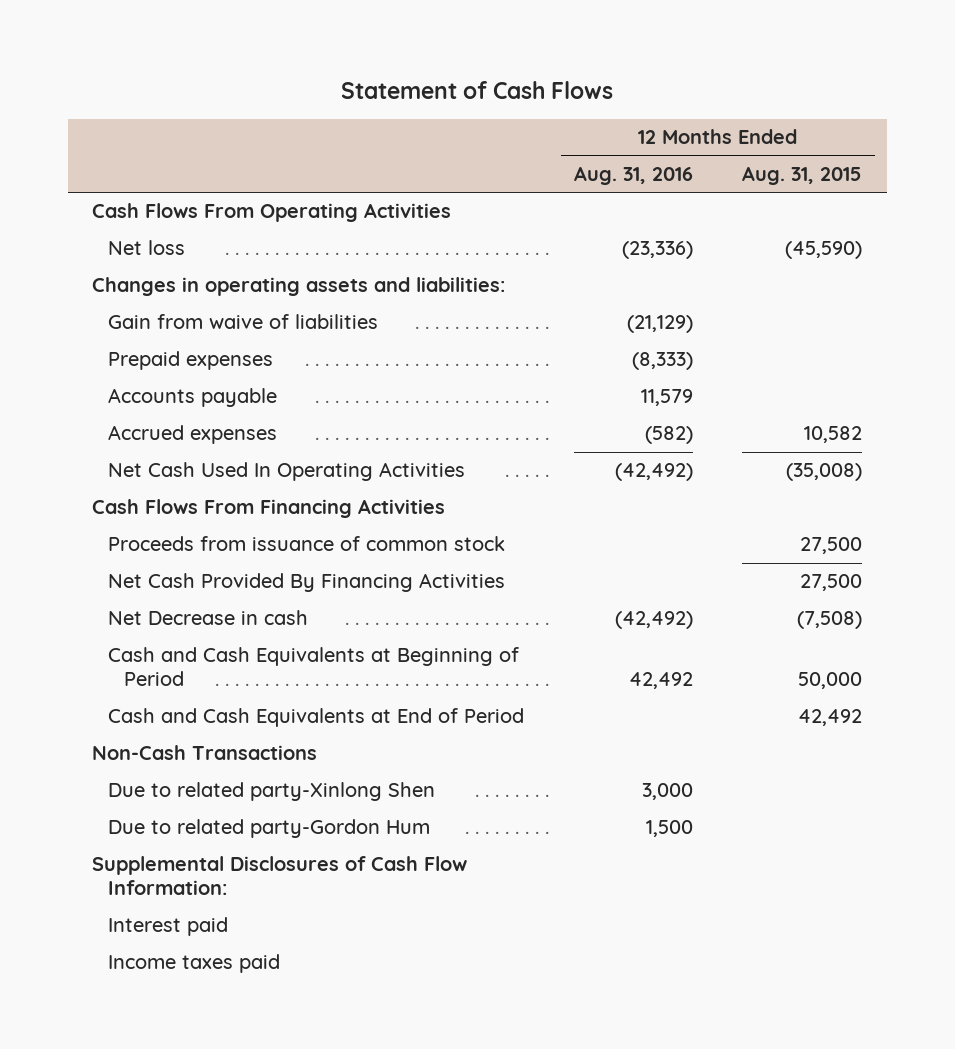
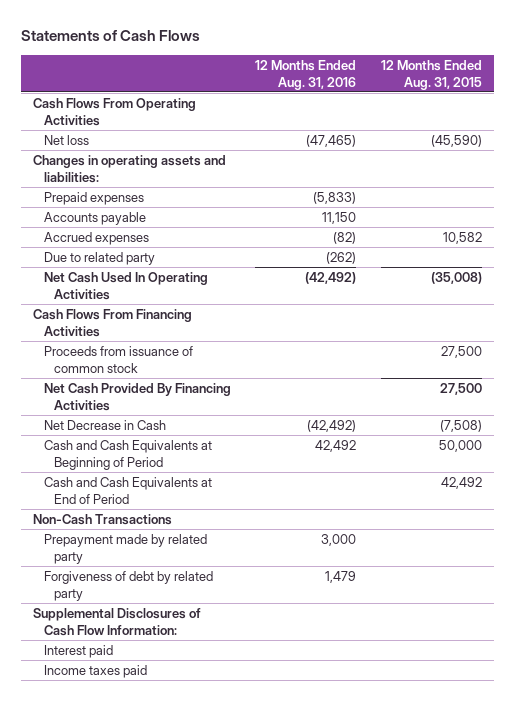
[341,80,614,99] Statement of Cash Flows -> [20,30,200,42] Statements of Cash Flows
[621,241,693,260] (23,336) -> [306,135,357,148] (47,465)
[108,314,379,330] Gain from waive of liabilities -> none
[631,352,693,371] (8,333) -> [313,192,357,205] (5,833)
[640,389,693,407] 11,579 -> [322,212,357,225] 11,150
[644,426,693,445] (582) -> [333,232,357,245] (82)
none -> [43,252,155,266] Due to related party
[108,610,309,626] Net Decrease in cash -> [43,420,166,431] Net Decrease in Cash
[108,782,436,802] Due to related party-Xinlong Shen -> none
[108,819,431,839] Due to related party-Gordon Hum -> none
none -> [43,534,207,564] Prepayment made by related party
none -> [43,571,213,601] Forgiveness of debt by related party

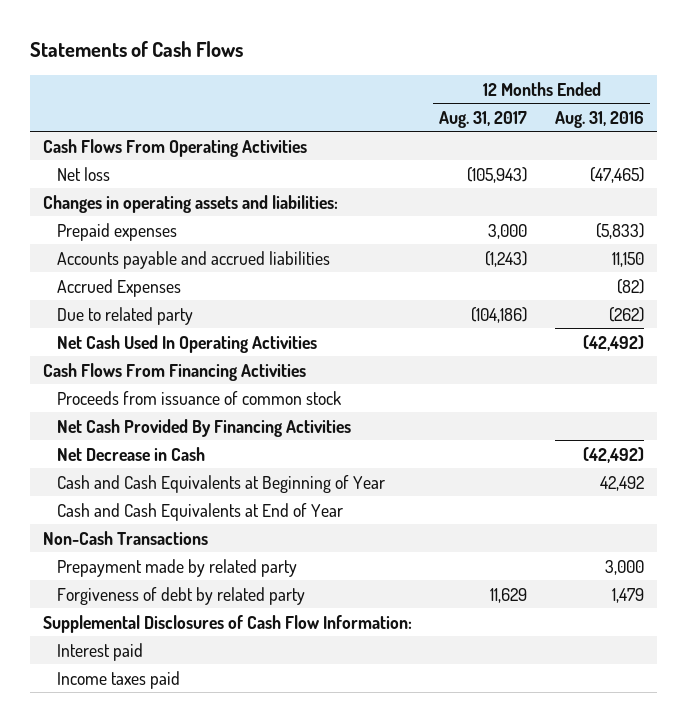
[381,59,483,90] 12 Months Ended Aug. 31, 2015 -> none
none -> [439,110,528,128] Aug. 31, 2017
[43,212,146,226] Accounts payable -> [56,250,330,269] Accounts payable and accrued liabilities
[43,232,149,246] Accrued expenses -> [56,278,181,297] Accrued Expenses
[43,440,212,470] Cash and Cash Equivalents at Beginning of Period -> [56,474,385,493] Cash and Cash Equivalents at Beginning of Year
[43,477,212,504] Cash and Cash Equivalents at End of Period -> [56,502,343,521] Cash and Cash Equivalents at End of Year

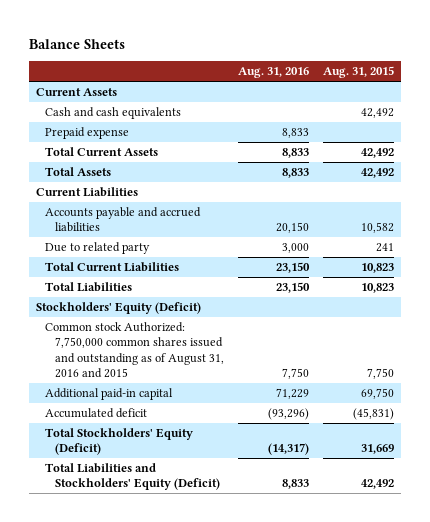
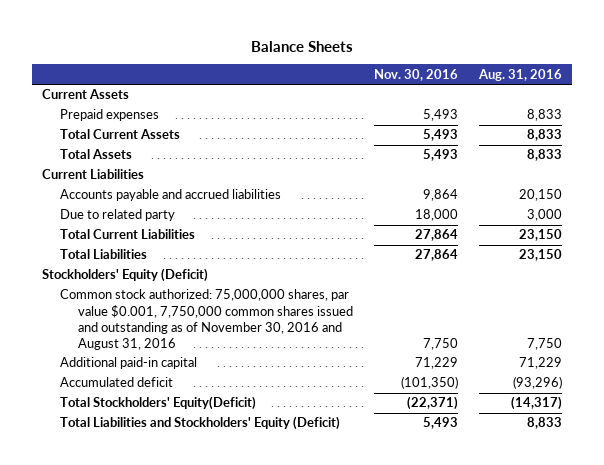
[323,66,395,79] Aug. 31, 2015 -> none
none -> [373,68,458,81] Nov. 30, 2016
[45,107,182,120] Cash and cash equivalents -> none
[45,127,130,140] Prepaid expense -> [60,109,160,122] Prepaid expenses
[45,322,224,379] Common stock Authorized: 7,750,000 common shares issued and outstanding as of August 31, 2016 and 2015 -> [60,289,354,350] Common stock authorized: 75,000,000 shares, par value $0.001, 7,750,000 common shares issued and outstanding as of November 30, 2016 and August 31, 2016
[45,428,194,456] Total Stockholders' Equity (Deficit) -> [60,396,257,411] Total Stockholders' Equity(Deficit)

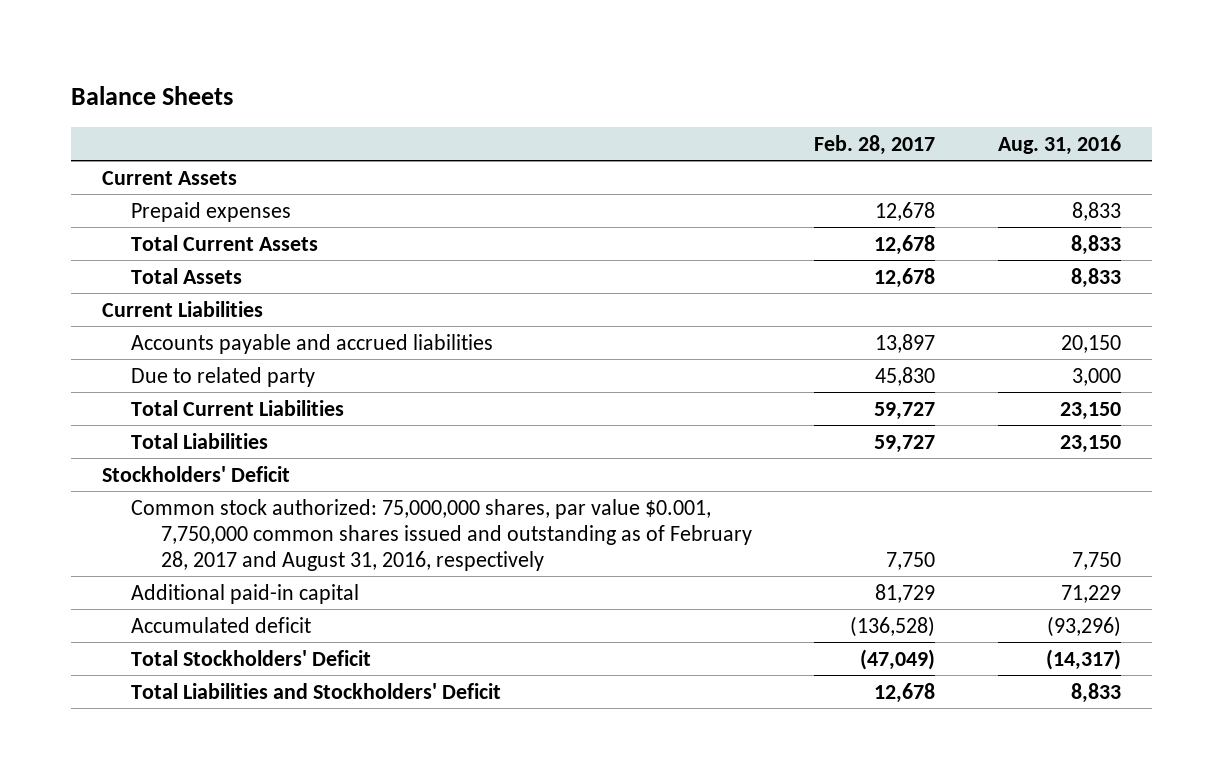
[373,68,458,81] Nov. 30, 2016 -> none
none -> [814,134,936,155] Feb. 28, 2017
[42,268,209,283] Stockholders' Equity (Deficit) -> [101,465,290,482] Stockholders' Deficit
[60,289,354,350] Common stock authorized: 75,000,000 shares, par value $0.001, 7,750,000 common shares issued and outstanding as of November 30, 2016 and August 31, 2016 -> [131,498,752,571] Common stock authorized: 75,000,000 shares, par value $0.001, 7,750,000 common shares issued and outstanding as of February 28, 2017 and August 31, 2016, respectively
[60,396,257,411] Total Stockholders' Equity(Deficit) -> [131,649,372,666] Total Stockholders' Deficit
[60,416,341,431] Total Liabilities and Stockholders' Equity (Deficit) -> [131,682,502,699] Total Liabilities and Stockholders' Deficit

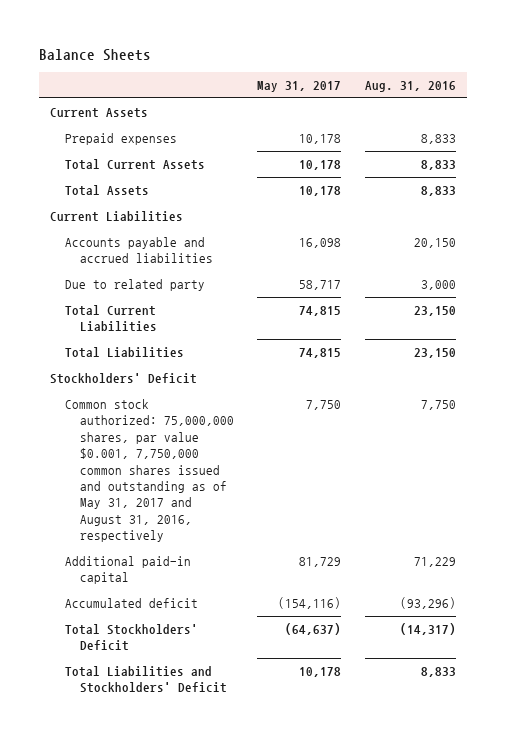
[814,134,936,155] Feb. 28, 2017 -> none
none -> [257,81,342,93] May 31, 2017
[131,498,752,571] Common stock authorized: 75,000,000 shares, par value $0.001, 7,750,000 common shares issued and outstanding as of February 28, 2017 and August 31, 2016, respectively -> [65,398,234,543] Common stock authorized: 75,000,000 shares, par value $0.001, 7,750,000 common shares issued and outstanding as of May 31, 2017 and August 31, 2016, respectively

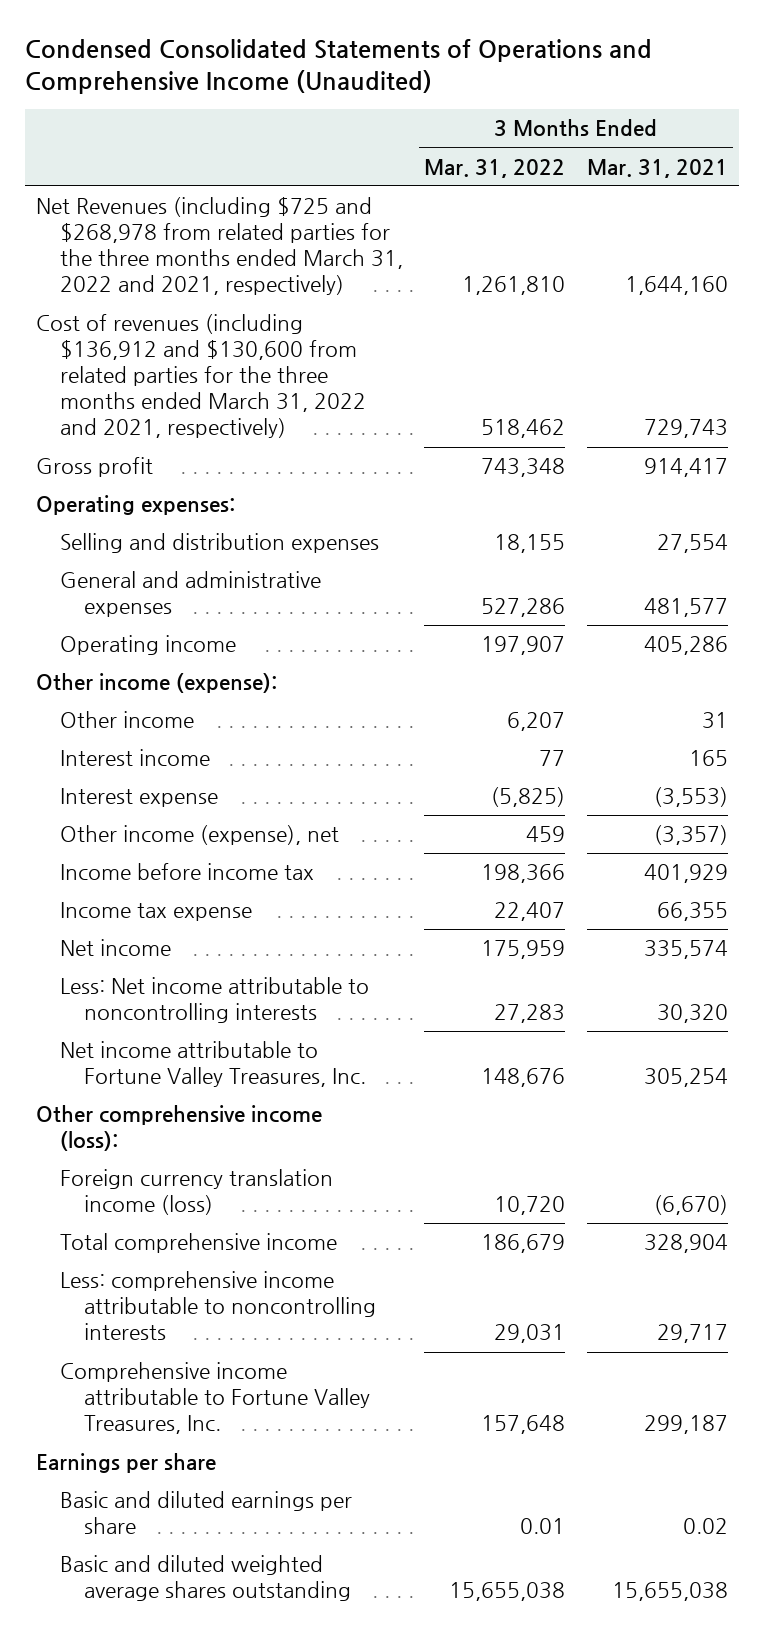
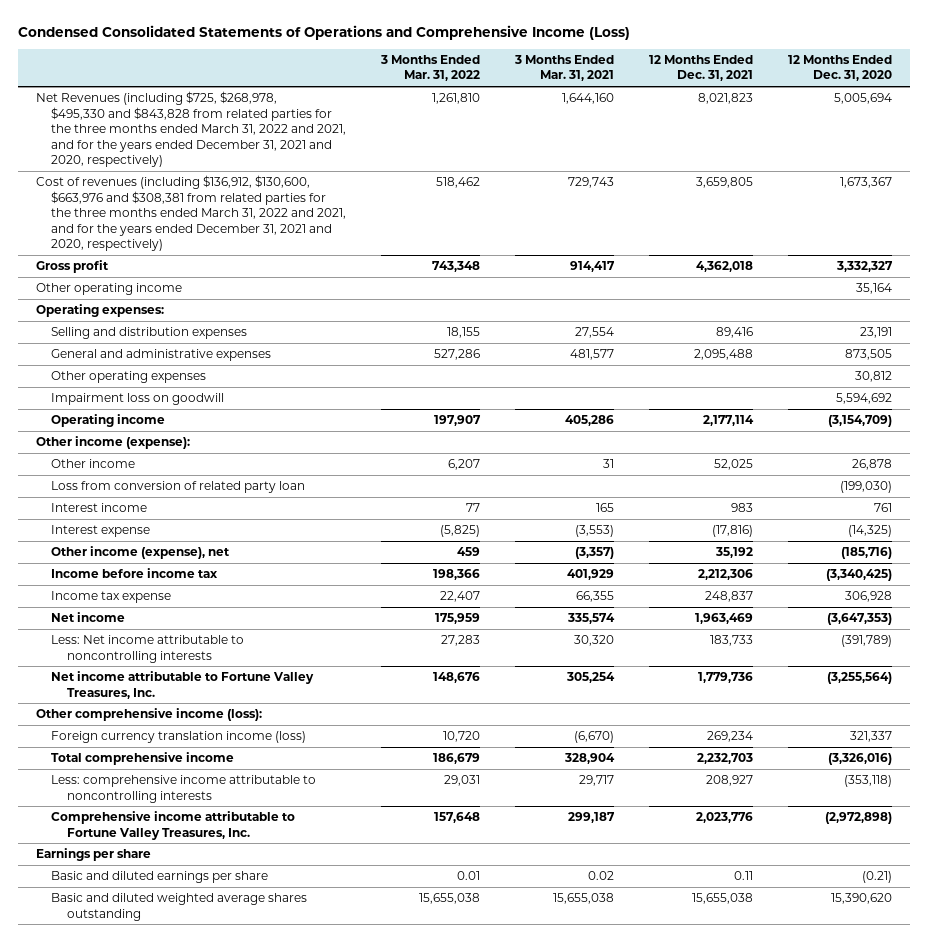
[25,38,653,94] Condensed Consolidated Statements of Operations and Comprehensive Income (Unaudited) -> [18,24,631,40] Condensed Consolidated Statements of Operations and Comprehensive Income (Loss)
none -> [649,54,754,82] 12 Months Ended Dec. 31, 2021
none -> [788,54,893,82] 12 Months Ended Dec. 31, 2020
[35,197,404,296] Net Revenues (including $725 and $268,978 from related parties for the three months ended March 31, 2022 and 2021, respectively) -> [35,91,347,168] Net Revenues (including $725, $268,978, $495,330 and $843,828 from related parties for the three months ended March 31, 2022 and 2021, and for the years ended December 31, 2021 and 2020, respectively)
[35,314,367,439] Cost of revenues (including $136,912 and $130,600 from related parties for the three months ended March 31, 2022 and 2021, respectively) -> [35,175,347,252] Cost of revenues (including $136,912, $130,600, $663,976 and $308,381 from related parties for the three months ended March 31, 2022 and 2021, and for the years ended December 31, 2021 and 2020, respectively)
none -> [35,283,182,296] Other operating income
none -> [51,371,207,384] Other operating expenses
none -> [51,393,225,406] Impairment loss on goodwill
none -> [51,481,306,494] Loss from conversion of related party loan

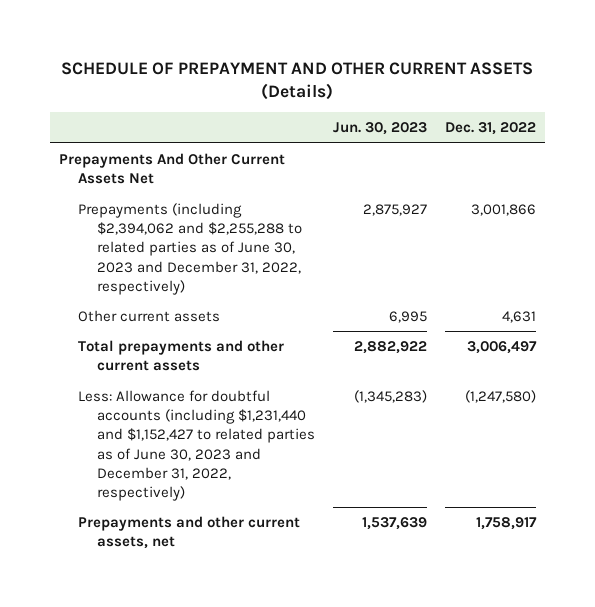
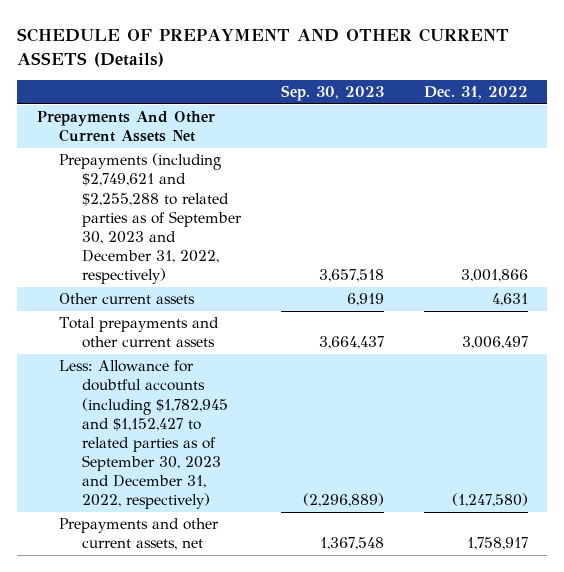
[333,122,428,136] Jun. 30, 2023 -> none
none -> [280,85,384,102] Sep. 30, 2023
[78,202,303,295] Prepayments (including $2,394,062 and $2,255,288 to related parties as of June 30, 2023 and December 31, 2022, respectively) -> [59,153,243,284] Prepayments (including $2,749,621 and $2,255,288 to related parties as of September 30, 2023 and December 31, 2022, respectively)
[78,389,316,501] Less: Allowance for doubtful accounts (including $1,231,440 and $1,152,427 to related parties as of June 30, 2023 and December 31, 2022, respectively) -> [59,360,229,510] Less: Allowance for doubtful accounts (including $1,782,945 and $1,152,427 to related parties as of September 30, 2023 and December 31, 2022, respectively)

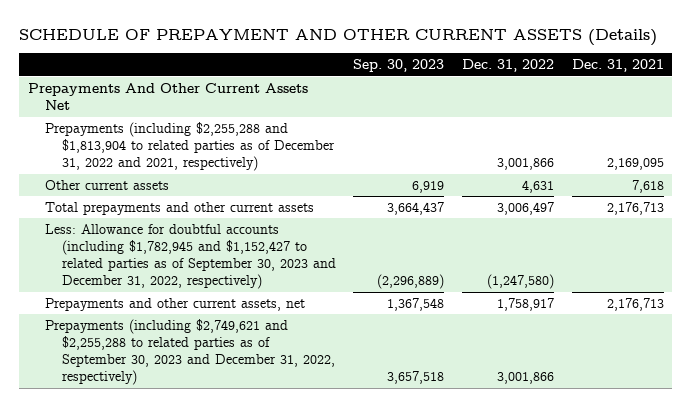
none -> [571,59,664,73] Dec. 31, 2021
none -> [44,121,335,171] Prepayments (including $2,255,288 and $1,813,904 to related parties as of December 31, 2022 and 2021, respectively)
[59,153,243,284] Prepayments (including $2,749,621 and $2,255,288 to related parties as of September 30, 2023 and December 31, 2022, respectively) -> [44,318,335,386] Prepayments (including $2,749,621 and $2,255,288 to related parties as of September 30, 2023 and December 31, 2022, respectively)

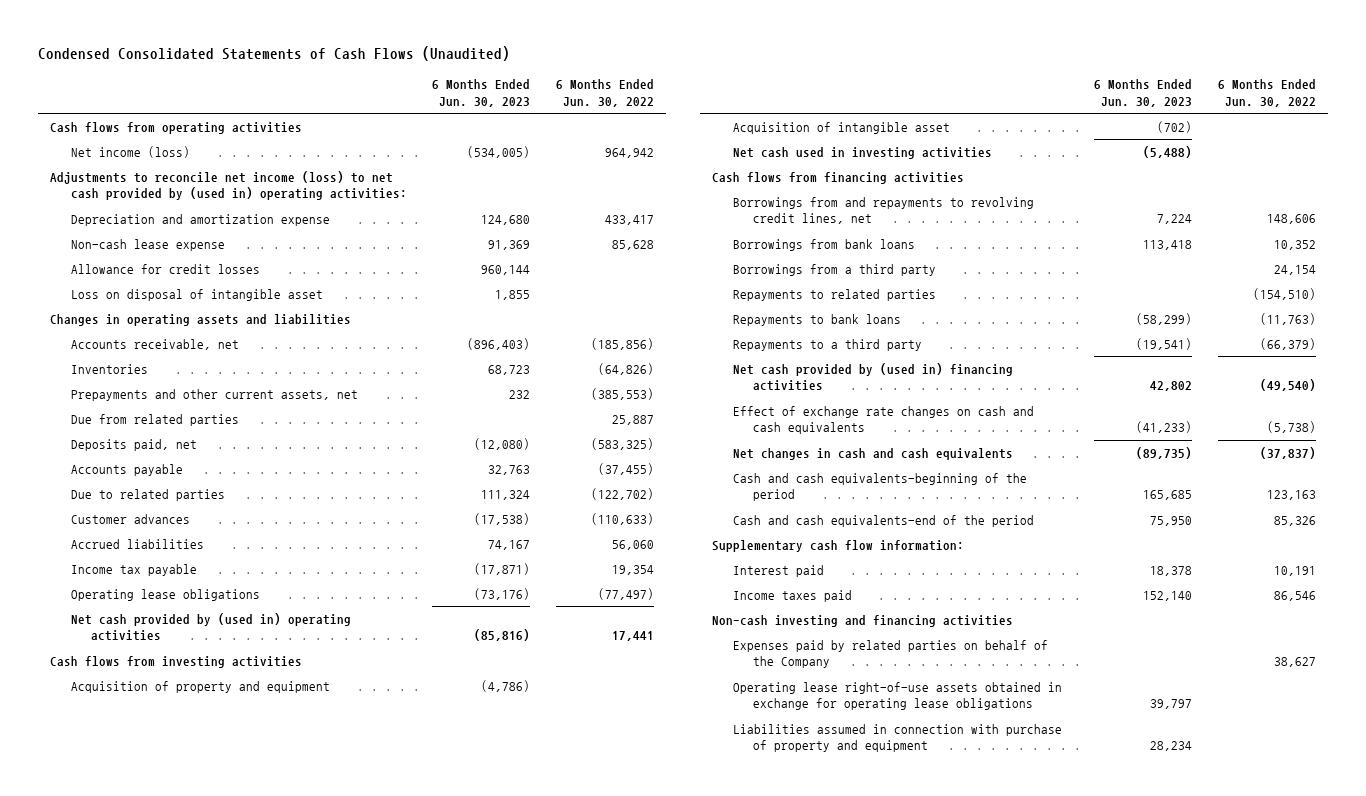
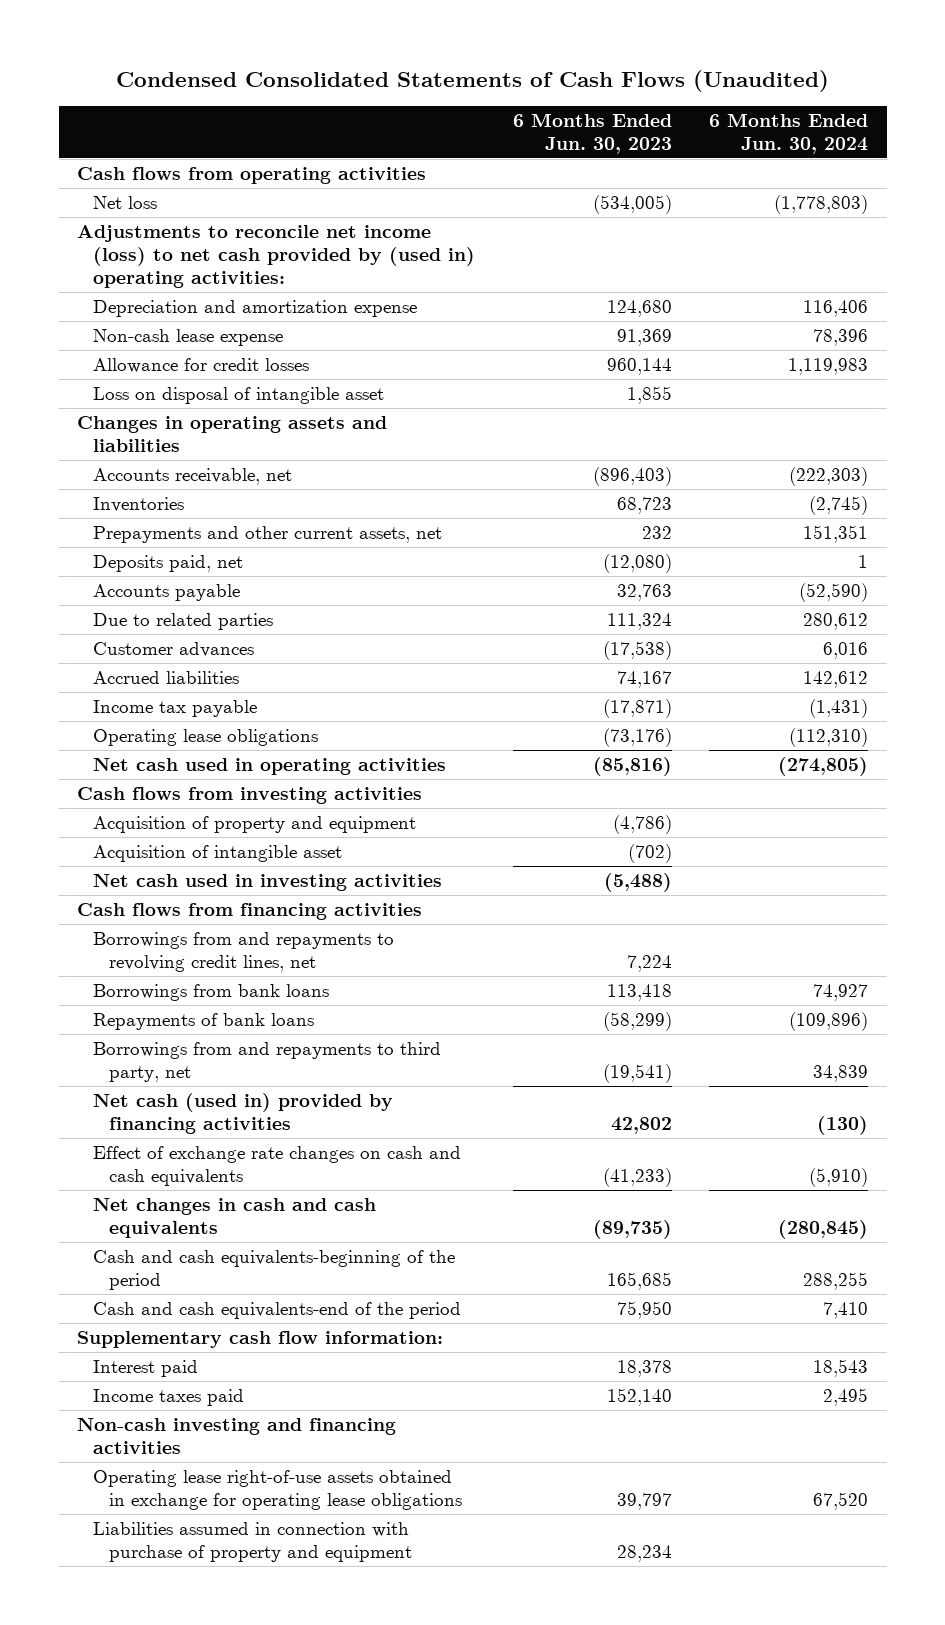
[555,79,654,107] 6 Months Ended Jun. 30, 2022 -> none
none -> [709,112,869,154] 6 Months Ended Jun. 30, 2024
[70,145,190,158] Net income (loss) -> [93,195,158,209] Net loss
[70,413,239,426] Due from related parties -> none
[70,612,351,642] Net cash provided by (used in) operating activities -> [93,757,447,775] Net cash used in operating activities
[732,263,936,276] Borrowings from a third party -> none
[732,288,936,301] Repayments to related parties -> none
[732,313,901,326] Repayments to bank loans -> [93,1012,315,1030] Repayments of bank loans
[732,338,922,351] Repayments to a third party -> [93,1041,442,1082] Borrowings from and repayments to third party, net
[732,362,1013,392] Net cash provided by (used in) financing activities -> [93,1092,394,1134] Net cash (used in) provided by financing activities
[732,639,1048,669] Expenses paid by related parties on behalf of the Company -> none

